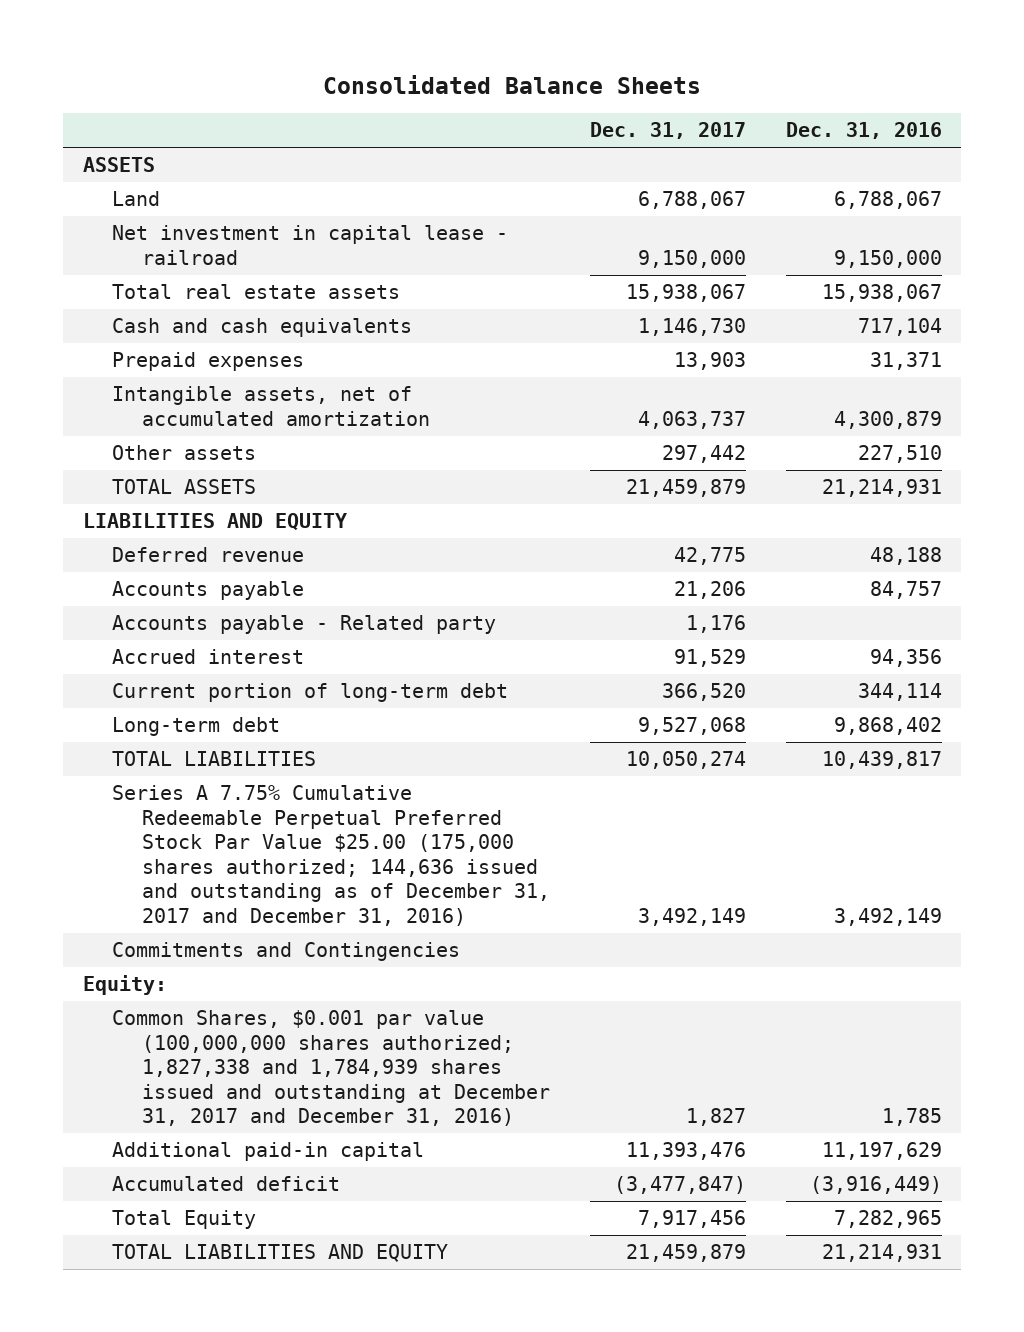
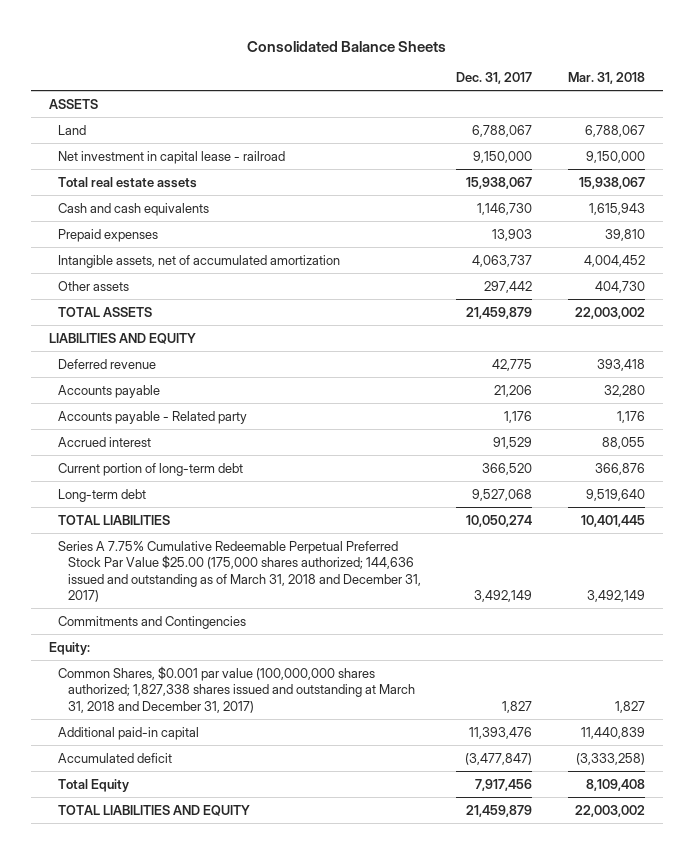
[785,122,942,140] Dec. 31, 2016 -> none
none -> [568,72,646,85] Mar. 31, 2018
[112,785,550,926] Series A 7.75% Cumulative Redeemable Perpetual Preferred Stock Par Value $25.00 (175,000 shares authorized; 144,636 issued and outstanding as of December 31, 2017 and December 31, 2016) -> [58,540,421,603] Series A 7.75% Cumulative Redeemable Perpetual Preferred Stock Par Value $25.00 (175,000 shares authorized; 144,636 issued and outstanding as of March 31, 2018 and December 31, 2017)
[112,1010,550,1127] Common Shares, $0.001 par value (100,000,000 shares authorized; 1,827,338 and 1,784,939 shares issued and outstanding at December 31, 2017 and December 31, 2016) -> [58,665,415,713] Common Shares, $0.001 par value (100,000,000 shares authorized; 1,827,338 shares issued and outstanding at March 31, 2018 and December 31, 2017)

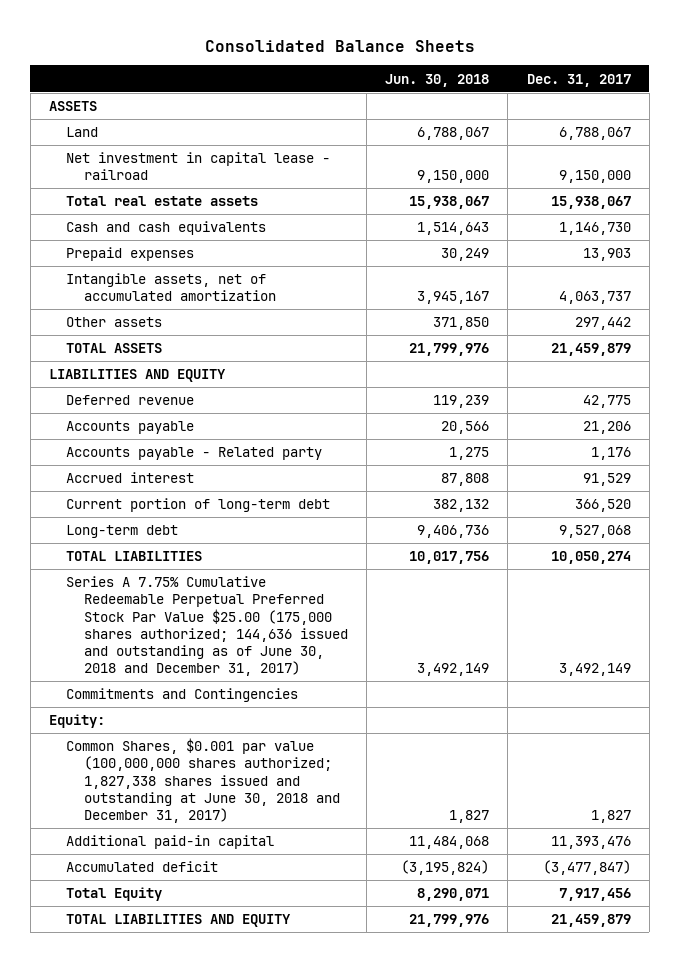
[568,72,646,85] Mar. 31, 2018 -> none
none -> [385,73,490,87] Jun. 30, 2018
[58,540,421,603] Series A 7.75% Cumulative Redeemable Perpetual Preferred Stock Par Value $25.00 (175,000 shares authorized; 144,636 issued and outstanding as of March 31, 2018 and December 31, 2017) -> [66,576,348,677] Series A 7.75% Cumulative Redeemable Perpetual Preferred Stock Par Value $25.00 (175,000 shares authorized; 144,636 issued and outstanding as of June 30, 2018 and December 31, 2017)
[58,665,415,713] Common Shares, $0.001 par value (100,000,000 shares authorized; 1,827,338 shares issued and outstanding at March 31, 2018 and December 31, 2017) -> [66,738,340,824] Common Shares, $0.001 par value (100,000,000 shares authorized; 1,827,338 shares issued and outstanding at June 30, 2018 and December 31, 2017)

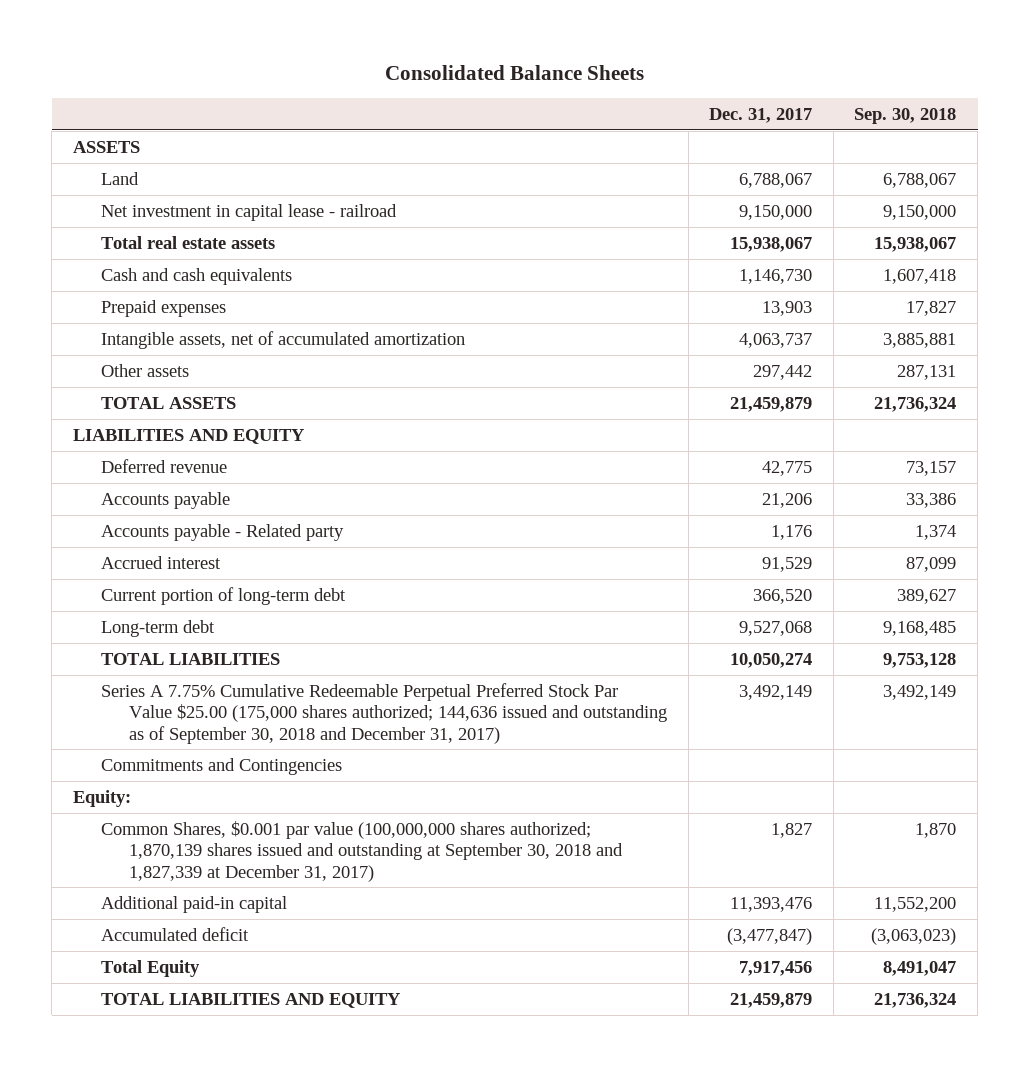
[385,73,490,87] Jun. 30, 2018 -> none
none -> [854,108,957,125] Sep. 30, 2018
[66,576,348,677] Series A 7.75% Cumulative Redeemable Perpetual Preferred Stock Par Value $25.00 (175,000 shares authorized; 144,636 issued and outstanding as of June 30, 2018 and December 31, 2017) -> [100,682,668,744] Series A 7.75% Cumulative Redeemable Perpetual Preferred Stock Par Value $25.00 (175,000 shares authorized; 144,636 issued and outstanding as of September 30, 2018 and December 31, 2017)
[66,738,340,824] Common Shares, $0.001 par value (100,000,000 shares authorized; 1,827,338 shares issued and outstanding at June 30, 2018 and December 31, 2017) -> [100,820,624,882] Common Shares, $0.001 par value (100,000,000 shares authorized; 1,870,139 shares issued and outstanding at September 30, 2018 and 1,827,339 at December 31, 2017)

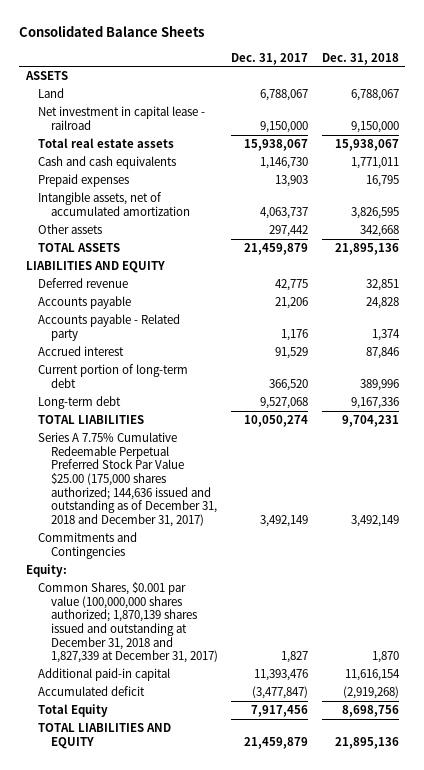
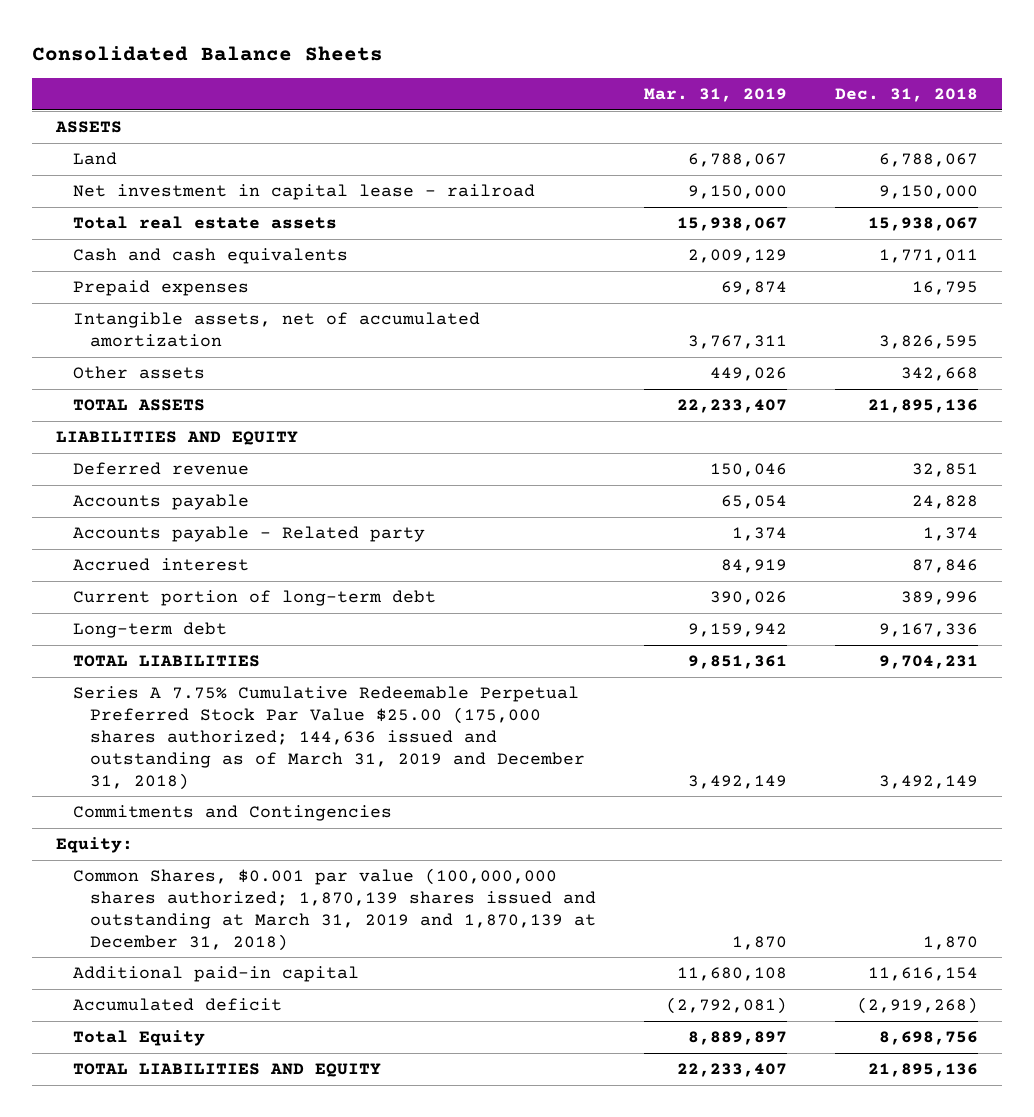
[231,52,309,65] Dec. 31, 2017 -> none
none -> [644,88,788,103] Mar. 31, 2019
[38,432,217,527] Series A 7.75% Cumulative Redeemable Perpetual Preferred Stock Par Value $25.00 (175,000 shares authorized; 144,636 issued and outstanding as of December 31, 2018 and December 31, 2017) -> [73,686,586,790] Series A 7.75% Cumulative Redeemable Perpetual Preferred Stock Par Value $25.00 (175,000 shares authorized; 144,636 issued and outstanding as of March 31, 2019 and December 31, 2018)
[38,582,218,664] Common Shares, $0.001 par value (100,000,000 shares authorized; 1,870,139 shares issued and outstanding at December 31, 2018 and 1,827,339 at December 31, 2017) -> [73,868,597,951] Common Shares, $0.001 par value (100,000,000 shares authorized; 1,870,139 shares issued and outstanding at March 31, 2019 and 1,870,139 at December 31, 2018)

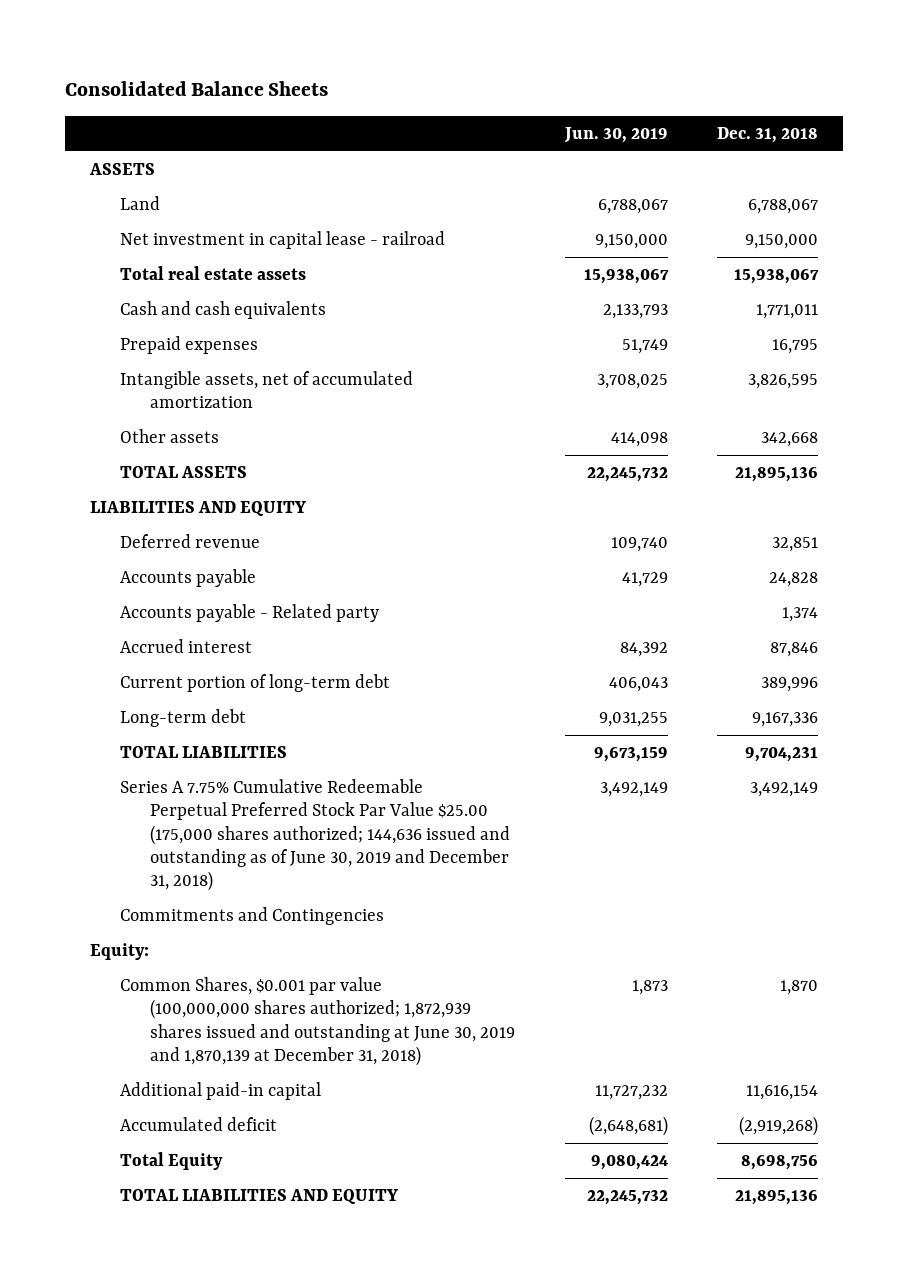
[644,88,788,103] Mar. 31, 2019 -> none
none -> [563,127,668,144] Jun. 30, 2019
[73,686,586,790] Series A 7.75% Cumulative Redeemable Perpetual Preferred Stock Par Value $25.00 (175,000 shares authorized; 144,636 issued and outstanding as of March 31, 2019 and December 31, 2018) -> [120,779,511,891] Series A 7.75% Cumulative Redeemable Perpetual Preferred Stock Par Value $25.00 (175,000 shares authorized; 144,636 issued and outstanding as of June 30, 2019 and December 31, 2018)
[73,868,597,951] Common Shares, $0.001 par value (100,000,000 shares authorized; 1,870,139 shares issued and outstanding at March 31, 2019 and 1,870,139 at December 31, 2018) -> [120,977,516,1066] Common Shares, $0.001 par value (100,000,000 shares authorized; 1,872,939 shares issued and outstanding at June 30, 2019 and 1,870,139 at December 31, 2018)

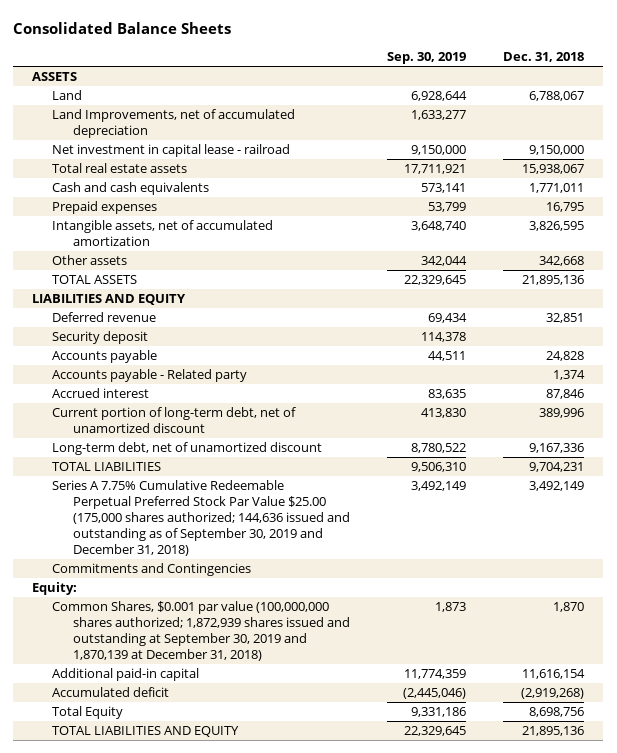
[563,127,668,144] Jun. 30, 2019 -> none
none -> [387,52,467,65] Sep. 30, 2019
none -> [52,109,296,139] Land Improvements, net of accumulated depreciation
none -> [52,331,149,345] Security deposit
[120,674,391,693] Current portion of long-term debt -> [52,407,297,434] Current portion of long-term debt, net of unamortized discount
[120,709,247,728] Long-term debt -> [52,442,323,456] Long-term debt, net of unamortized discount
[120,779,511,891] Series A 7.75% Cumulative Redeemable Perpetual Preferred Stock Par Value $25.00 (175,000 shares authorized; 144,636 issued and outstanding as of June 30, 2019 and December 31, 2018) -> [52,480,350,557] Series A 7.75% Cumulative Redeemable Perpetual Preferred Stock Par Value $25.00 (175,000 shares authorized; 144,636 issued and outstanding as of September 30, 2019 and December 31, 2018)
[120,977,516,1066] Common Shares, $0.001 par value (100,000,000 shares authorized; 1,872,939 shares issued and outstanding at June 30, 2019 and 1,870,139 at December 31, 2018) -> [52,601,350,662] Common Shares, $0.001 par value (100,000,000 shares authorized; 1,872,939 shares issued and outstanding at September 30, 2019 and 1,870,139 at December 31, 2018)

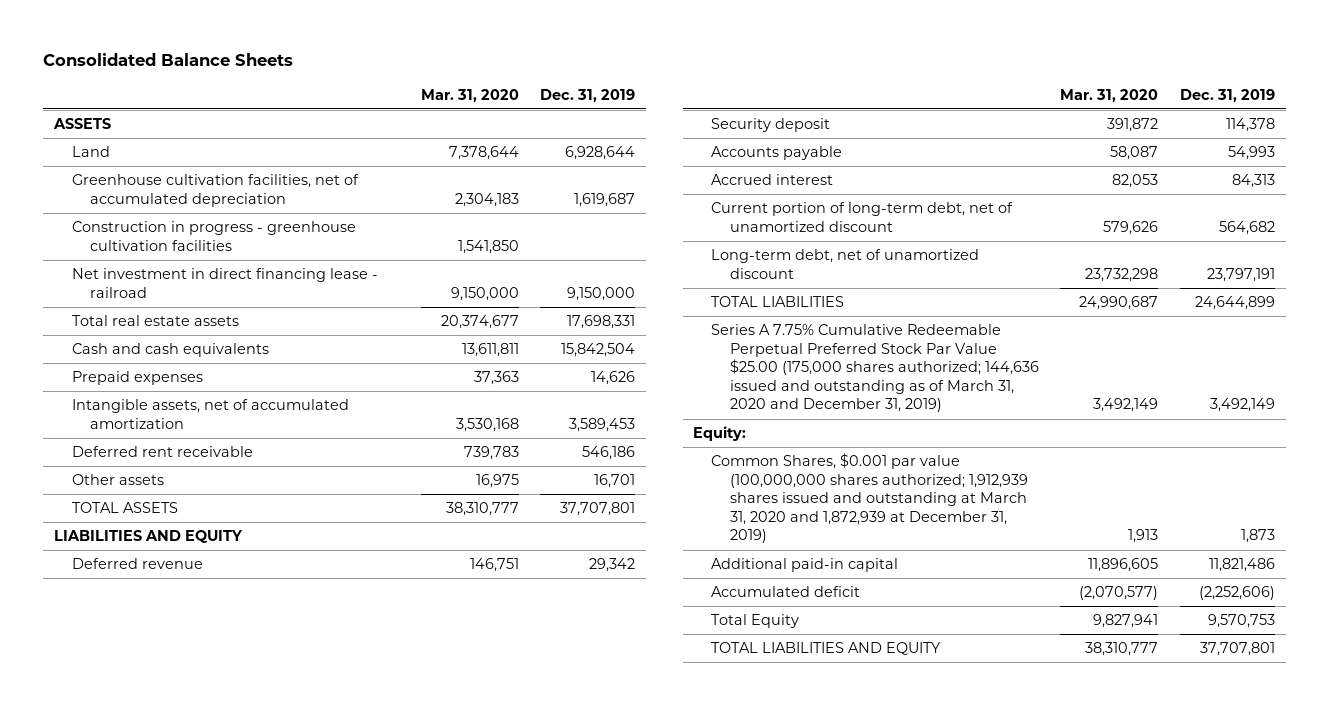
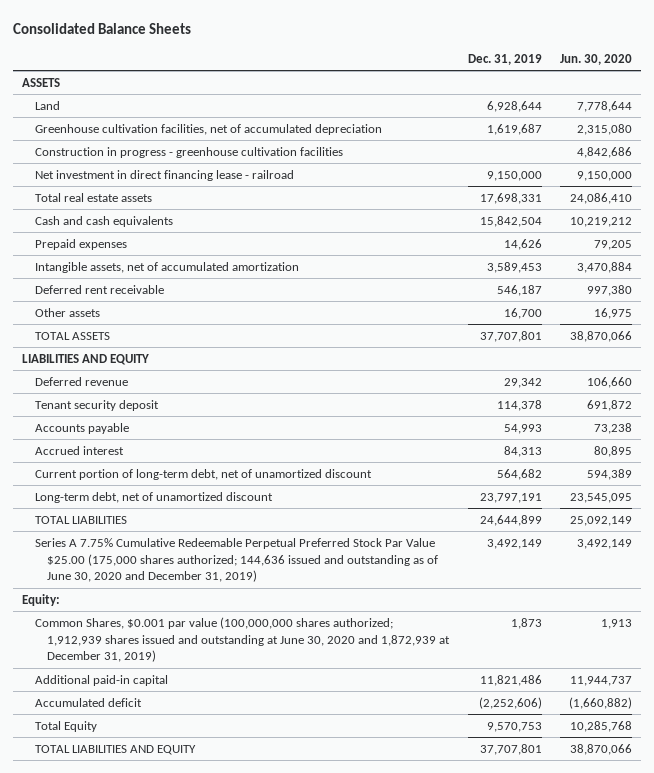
[420,88,519,102] Mar. 31, 2020 -> none
none -> [560,53,633,65] Jun. 30, 2020
[582,446,636,461] 546,186 -> [496,284,542,296] 546,187
[594,474,636,489] 16,701 -> [503,307,542,319] 16,700
[711,118,831,133] Security deposit -> [34,399,159,411] Tenant security deposit
[711,324,1039,413] Series A 7.75% Cumulative Redeemable Perpetual Preferred Stock Par Value $25.00 (175,000 shares authorized; 144,636 issued and outstanding as of March 31, 2020 and December 31, 2019) -> [34,537,439,583] Series A 7.75% Cumulative Redeemable Perpetual Preferred Stock Par Value $25.00 (175,000 shares authorized; 144,636 issued and outstanding as of June 30, 2020 and December 31, 2019)
[711,453,1028,544] Common Shares, $0.001 par value (100,000,000 shares authorized; 1,912,939 shares issued and outstanding at March 31, 2020 and 1,872,939 at December 31, 2019) -> [34,616,451,663] Common Shares, $0.001 par value (100,000,000 shares authorized; 1,912,939 shares issued and outstanding at June 30, 2020 and 1,872,939 at December 31, 2019)

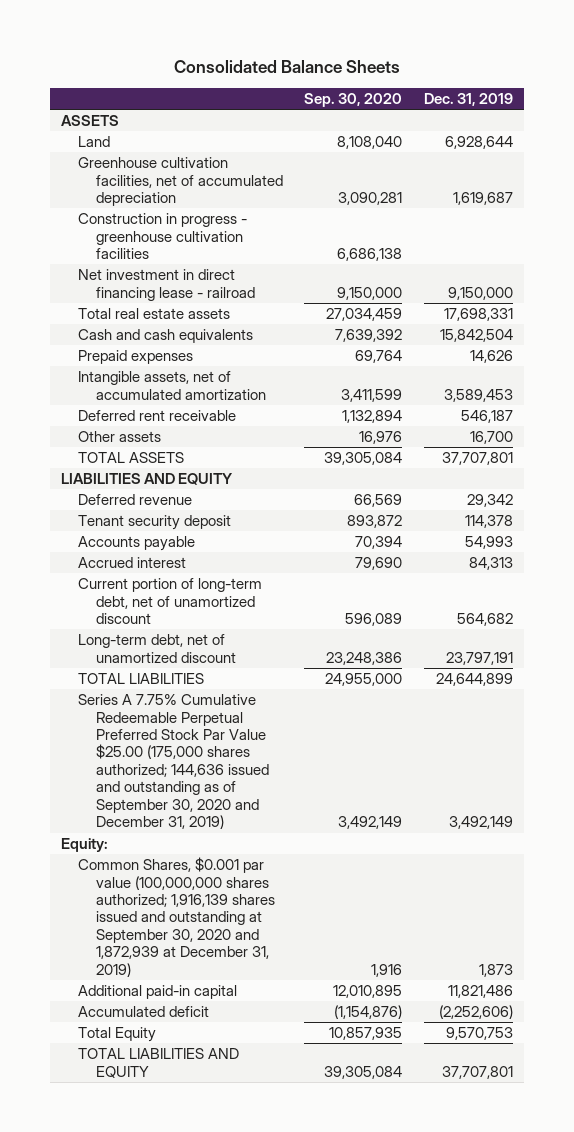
[560,53,633,65] Jun. 30, 2020 -> none
none -> [304,92,403,107] Sep. 30, 2020
[34,537,439,583] Series A 7.75% Cumulative Redeemable Perpetual Preferred Stock Par Value $25.00 (175,000 shares authorized; 144,636 issued and outstanding as of June 30, 2020 and December 31, 2019) -> [78,694,269,830] Series A 7.75% Cumulative Redeemable Perpetual Preferred Stock Par Value $25.00 (175,000 shares authorized; 144,636 issued and outstanding as of September 30, 2020 and December 31, 2019)
[34,616,451,663] Common Shares, $0.001 par value (100,000,000 shares authorized; 1,912,939 shares issued and outstanding at June 30, 2020 and 1,872,939 at December 31, 2019) -> [78,857,275,977] Common Shares, $0.001 par value (100,000,000 shares authorized; 1,916,139 shares issued and outstanding at September 30, 2020 and 1,872,939 at December 31, 2019)

